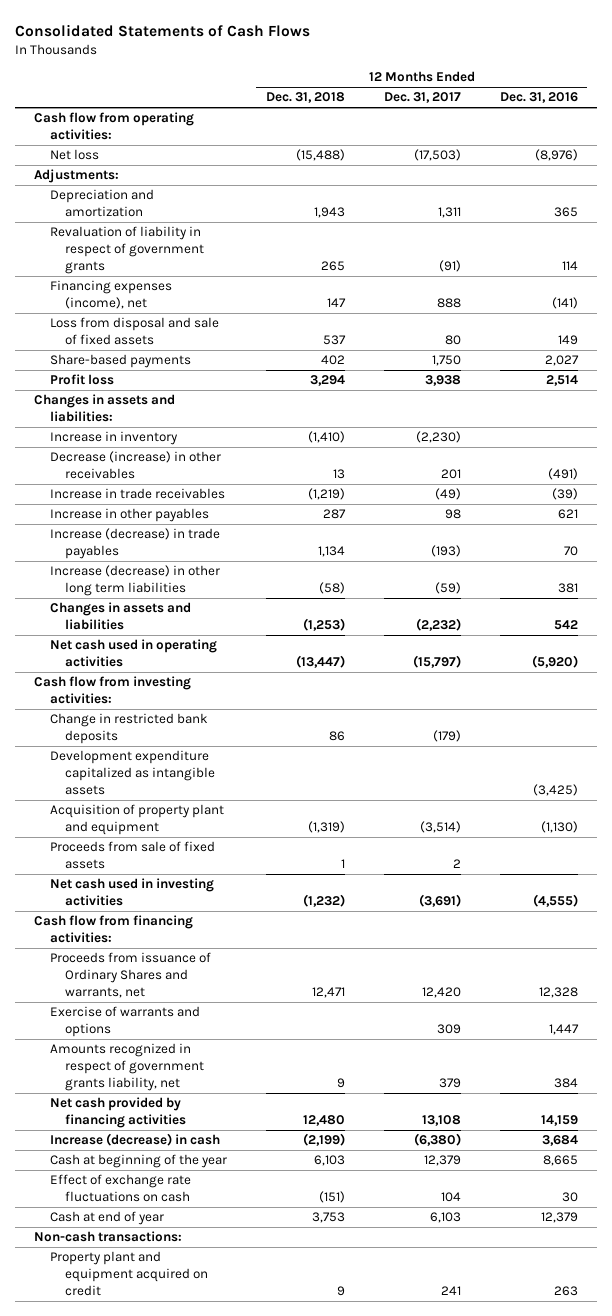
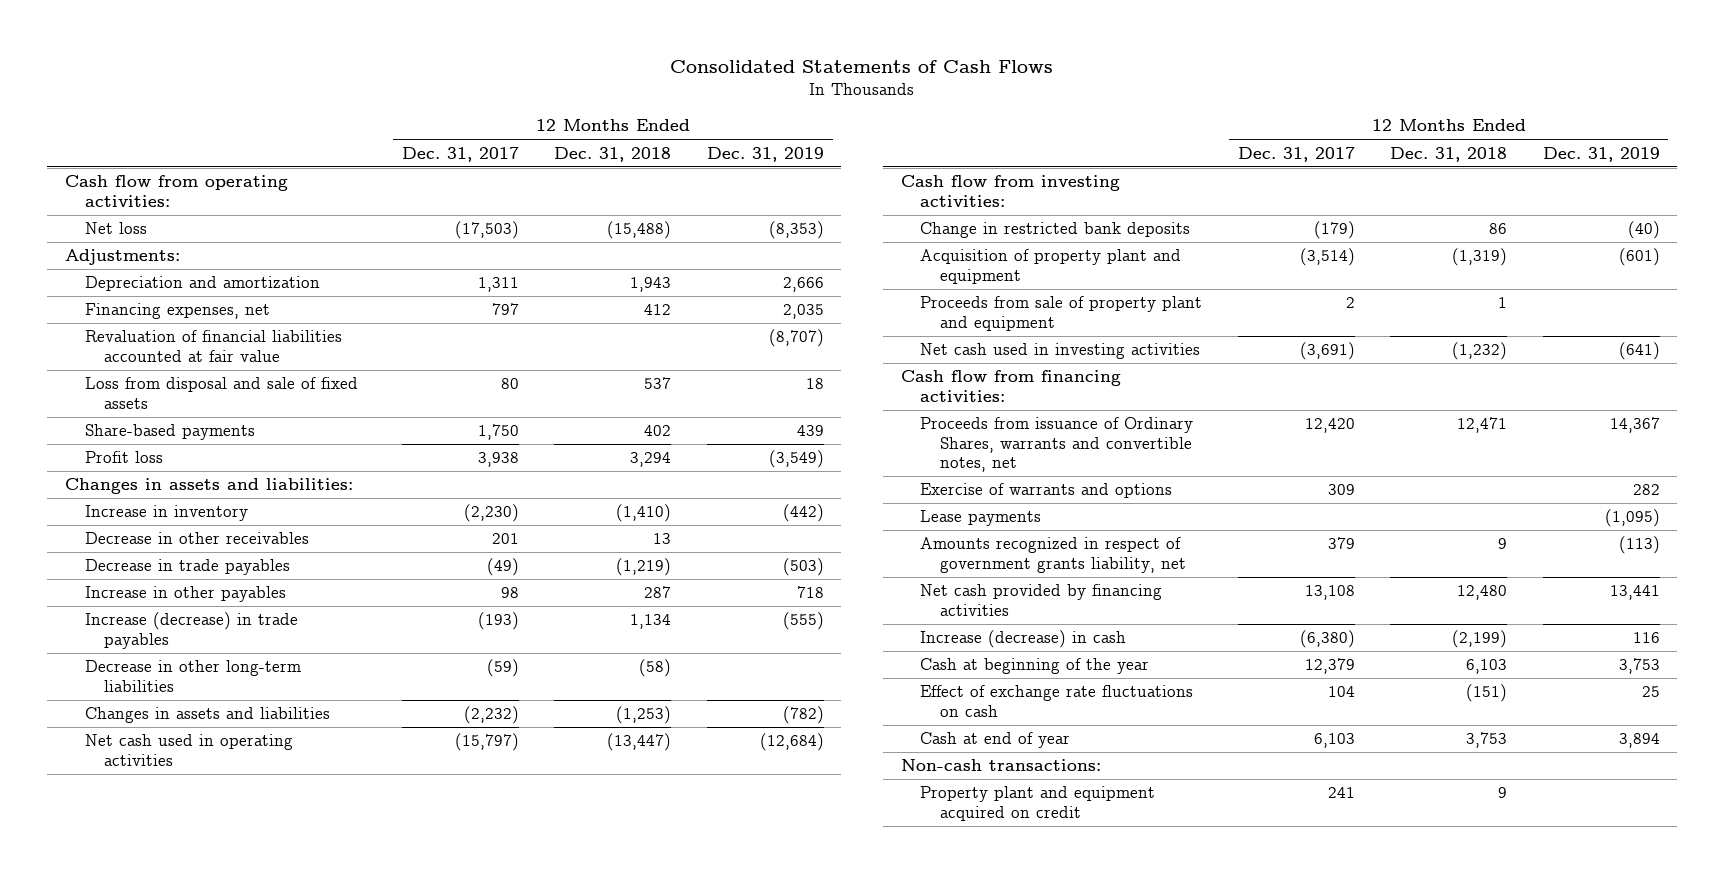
[499,92,578,104] Dec. 31, 2016 -> none
none -> [706,146,824,162] Dec. 31, 2019
[49,226,205,274] Revaluation of liability in respect of government grants -> none
[49,280,172,310] Financing expenses (income), net -> [84,303,270,320] Financing expenses, net
[326,298,346,308] 147 -> [644,304,672,316] 412
[436,298,461,309] 888 -> [491,303,519,316] 797
none -> [84,330,342,362] Revaluation of financial liabilities accounted at fair value
[49,451,221,480] Decrease (increase) in other receivables -> [84,532,309,545] Decrease in other receivables
[49,488,225,500] Increase in trade receivables -> [84,559,290,576] Decrease in trade payables
[49,565,220,597] Increase (decrease) in other long term liabilities -> [84,660,301,692] Decrease in other long-term liabilities
[49,750,216,795] Development expenditure capitalized as intangible assets -> none
[49,841,215,870] Proceeds from sale of fixed assets -> none
none -> [920,296,1203,331] Proceeds from sale of property plant and equipment
[49,952,211,998] Proceeds from issuance of Ordinary Shares and warrants, net -> [920,417,1194,473] Proceeds from issuance of Ordinary Shares, warrants and convertible notes, net
none -> [920,510,1042,527] Lease payments

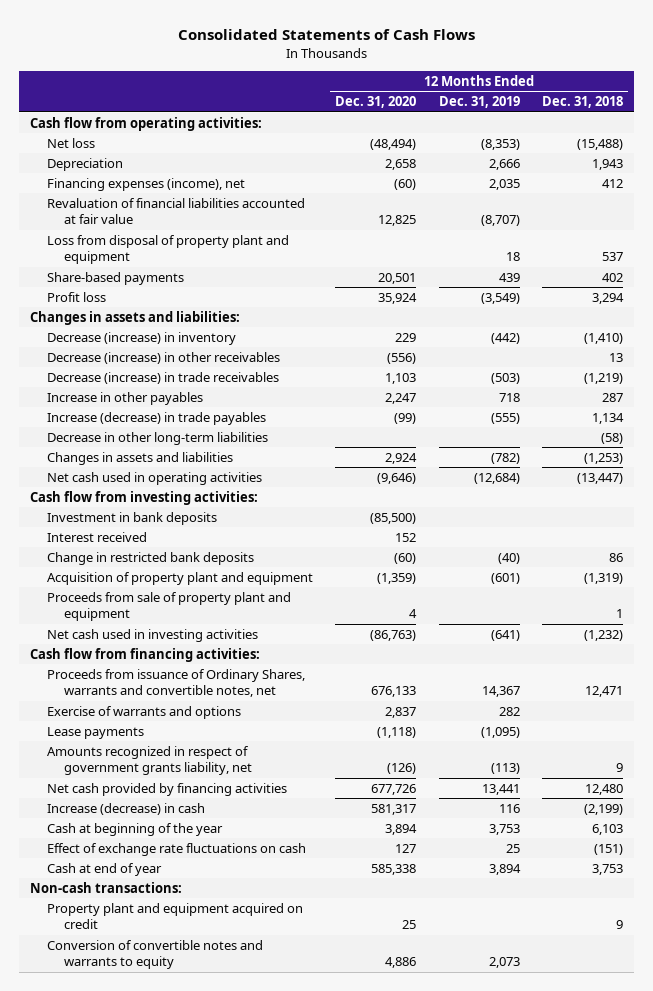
[401,146,519,162] Dec. 31, 2017 -> none
none -> [335,96,417,109] Dec. 31, 2020
[64,249,180,266] Adjustments: -> none
[84,276,320,292] Depreciation and amortization -> [47,158,124,172] Depreciation
[84,303,270,320] Financing expenses, net -> [47,178,246,192] Financing expenses (income), net
[84,377,358,409] Loss from disposal and sale of fixed assets -> [47,235,290,265] Loss from disposal of property plant and equipment
[84,505,248,522] Increase in inventory -> [47,332,237,346] Decrease (increase) in inventory
[84,532,309,545] Decrease in other receivables -> [47,352,281,365] Decrease (increase) in other receivables
[84,559,290,576] Decrease in trade payables -> [47,372,280,385] Decrease (increase) in trade receivables
none -> [47,512,218,526] Investment in bank deposits
none -> [47,532,148,543] Interest received
none -> [47,940,264,970] Conversion of convertible notes and warrants to equity

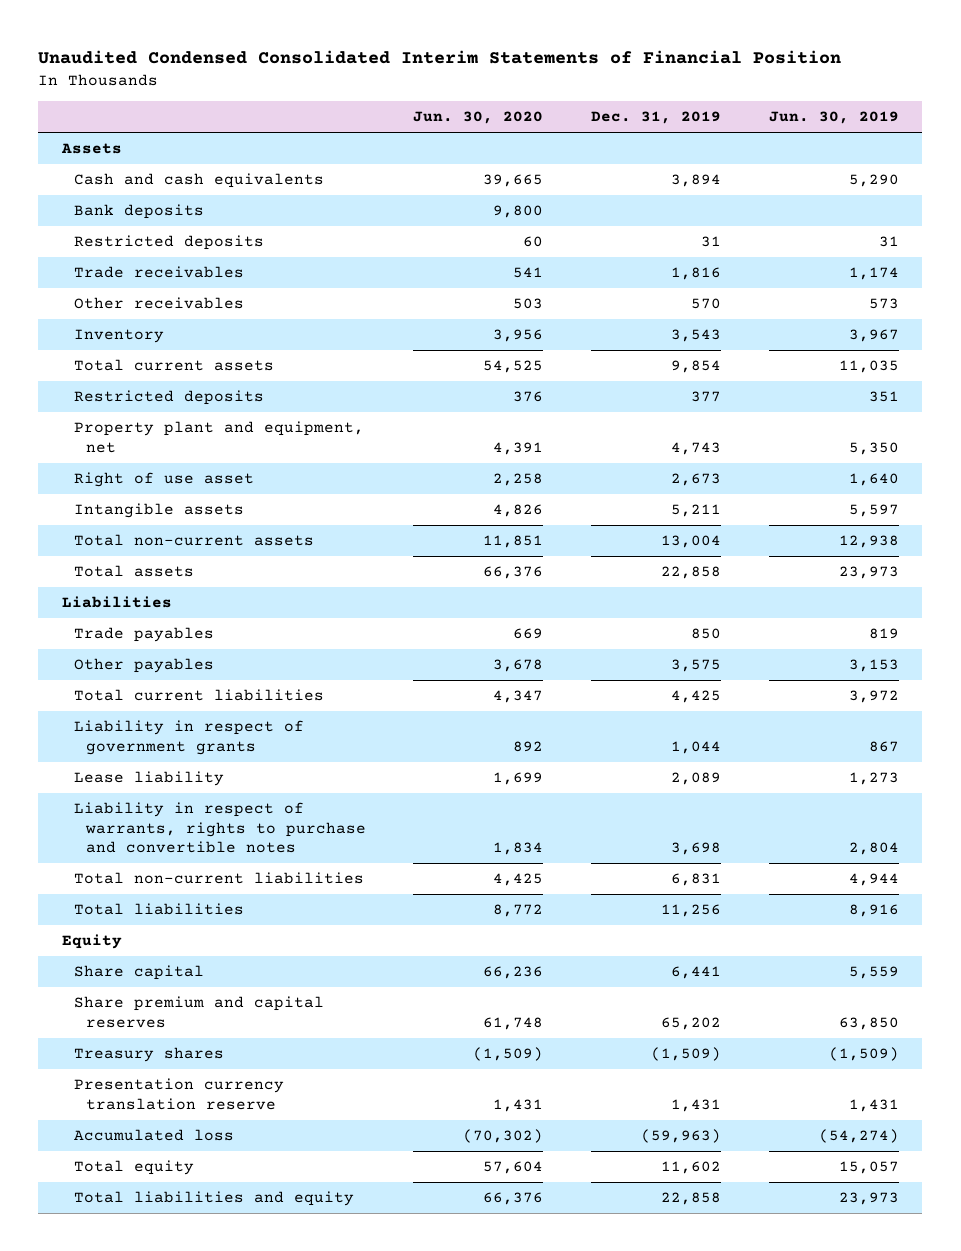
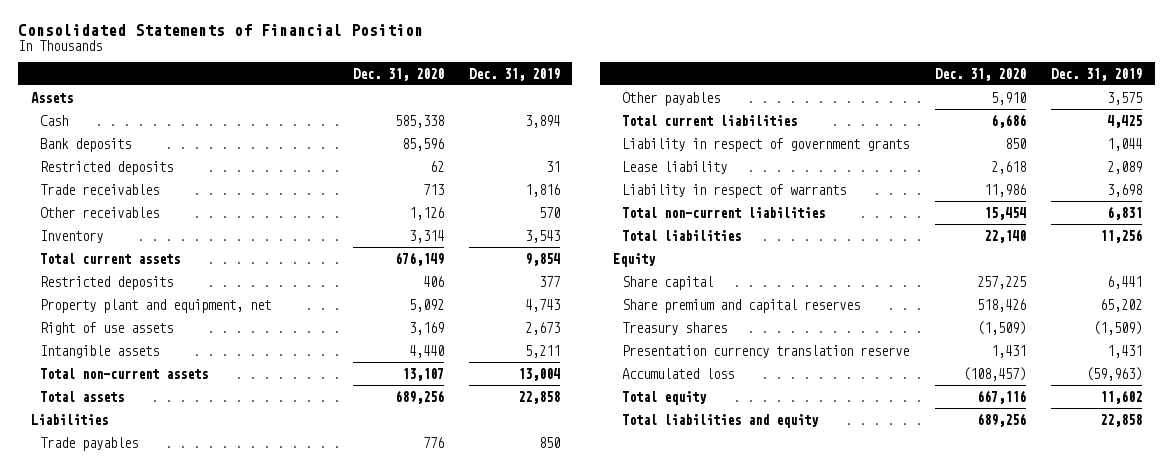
[38,50,842,65] Unaudited Condensed Consolidated Interim Statements of Financial Position -> [18,23,424,36] Consolidated Statements of Financial Position
[413,111,544,125] Jun. 30, 2020 -> none
[768,111,899,125] Jun. 30, 2019 -> none
none -> [352,67,444,81] Dec. 31, 2020
[74,173,325,189] Cash and cash equivalents -> [40,114,69,126] Cash
[74,472,255,488] Right of use asset -> [40,321,174,335] Right of use assets
[74,802,366,854] Liability in respect of warrants, rights to purchase and convertible notes -> [622,183,847,198] Liability in respect of warrants

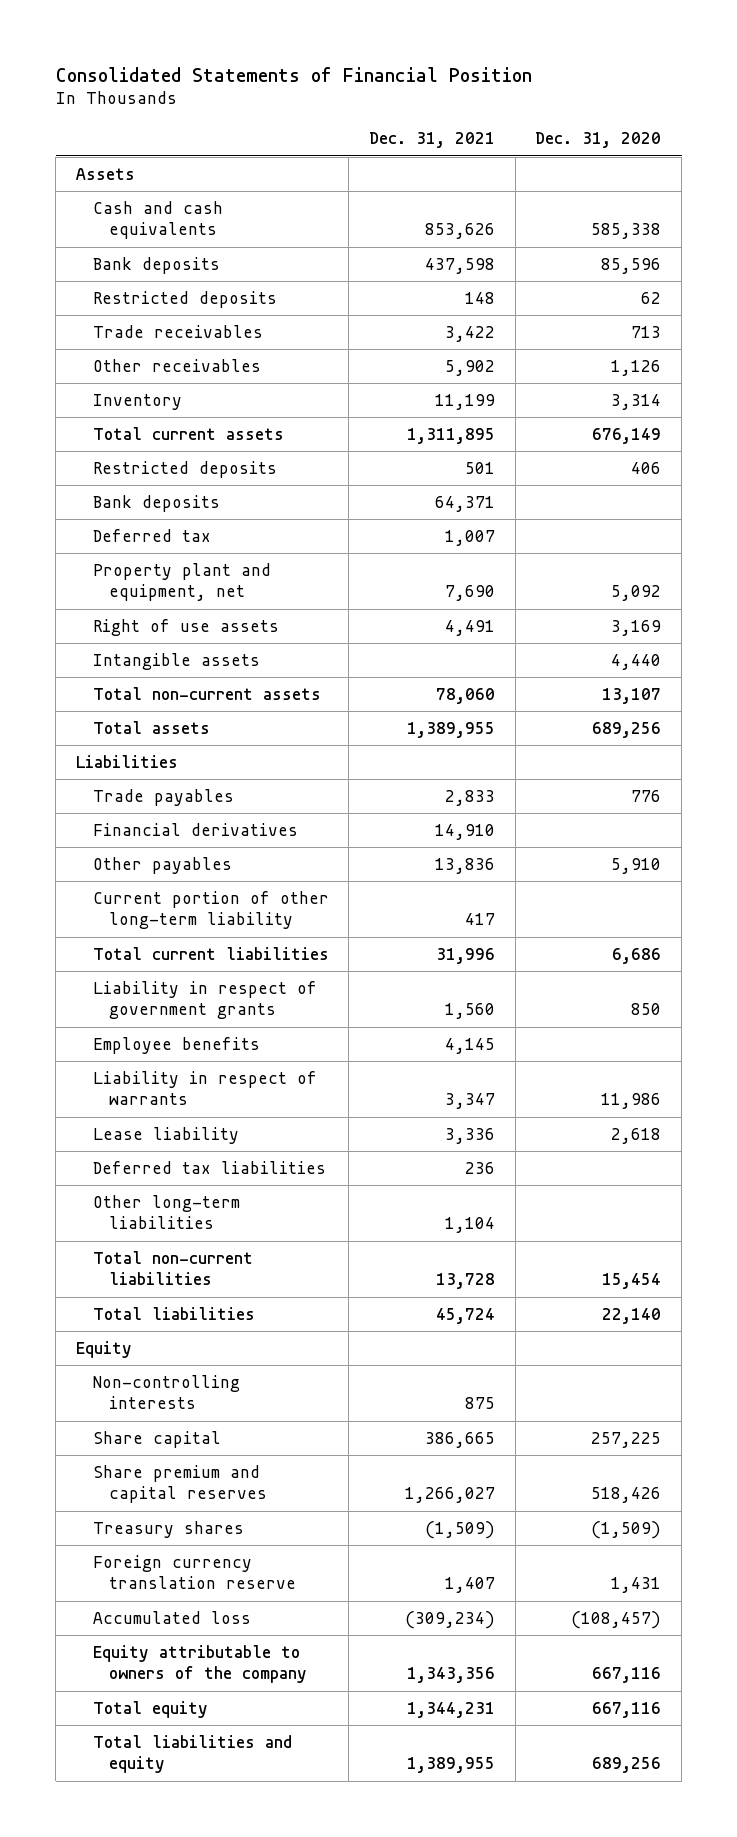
[468,67,560,81] Dec. 31, 2019 -> none
none -> [368,132,495,149] Dec. 31, 2021
[40,114,69,126] Cash -> [92,201,223,240] Cash and cash equivalents
none -> [92,495,220,513] Bank deposits
none -> [92,529,211,543] Deferred tax
none -> [92,823,298,837] Financial derivatives
none -> [92,891,329,930] Current portion of other long-term liability
none -> [92,1037,260,1055] Employee benefits
[622,160,728,174] Lease liability -> [92,1127,239,1145] Lease liability
none -> [92,1161,326,1175] Deferred tax liabilities
none -> [92,1195,240,1230] Other long-term liabilities
none -> [92,1375,240,1410] Non-controlling interests
[622,344,910,358] Presentation currency translation reserve -> [92,1555,297,1590] Foreign currency translation reserve
none -> [92,1645,308,1684] Equity attributable to owners of the company

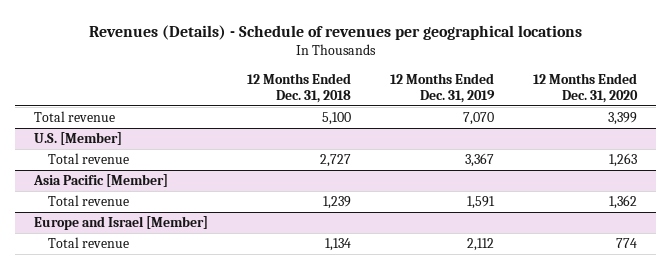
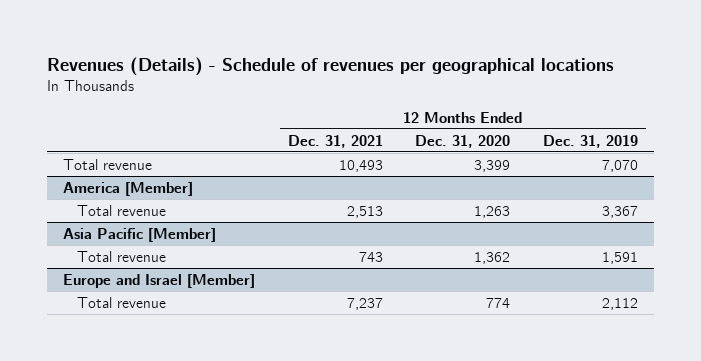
[247,73,352,104] 12 Months Ended Dec. 31, 2018 -> none
none -> [287,134,383,148] Dec. 31, 2021
[34,131,123,145] U.S. [Member] -> [63,181,194,196] America [Member]

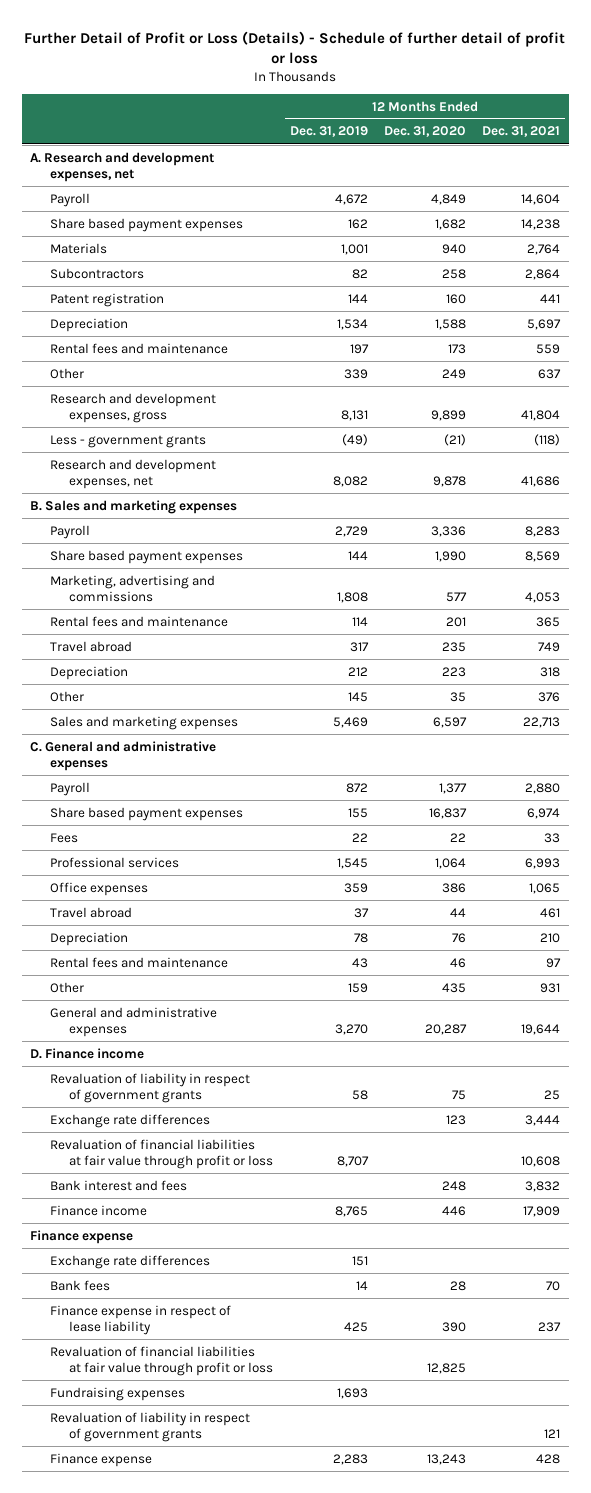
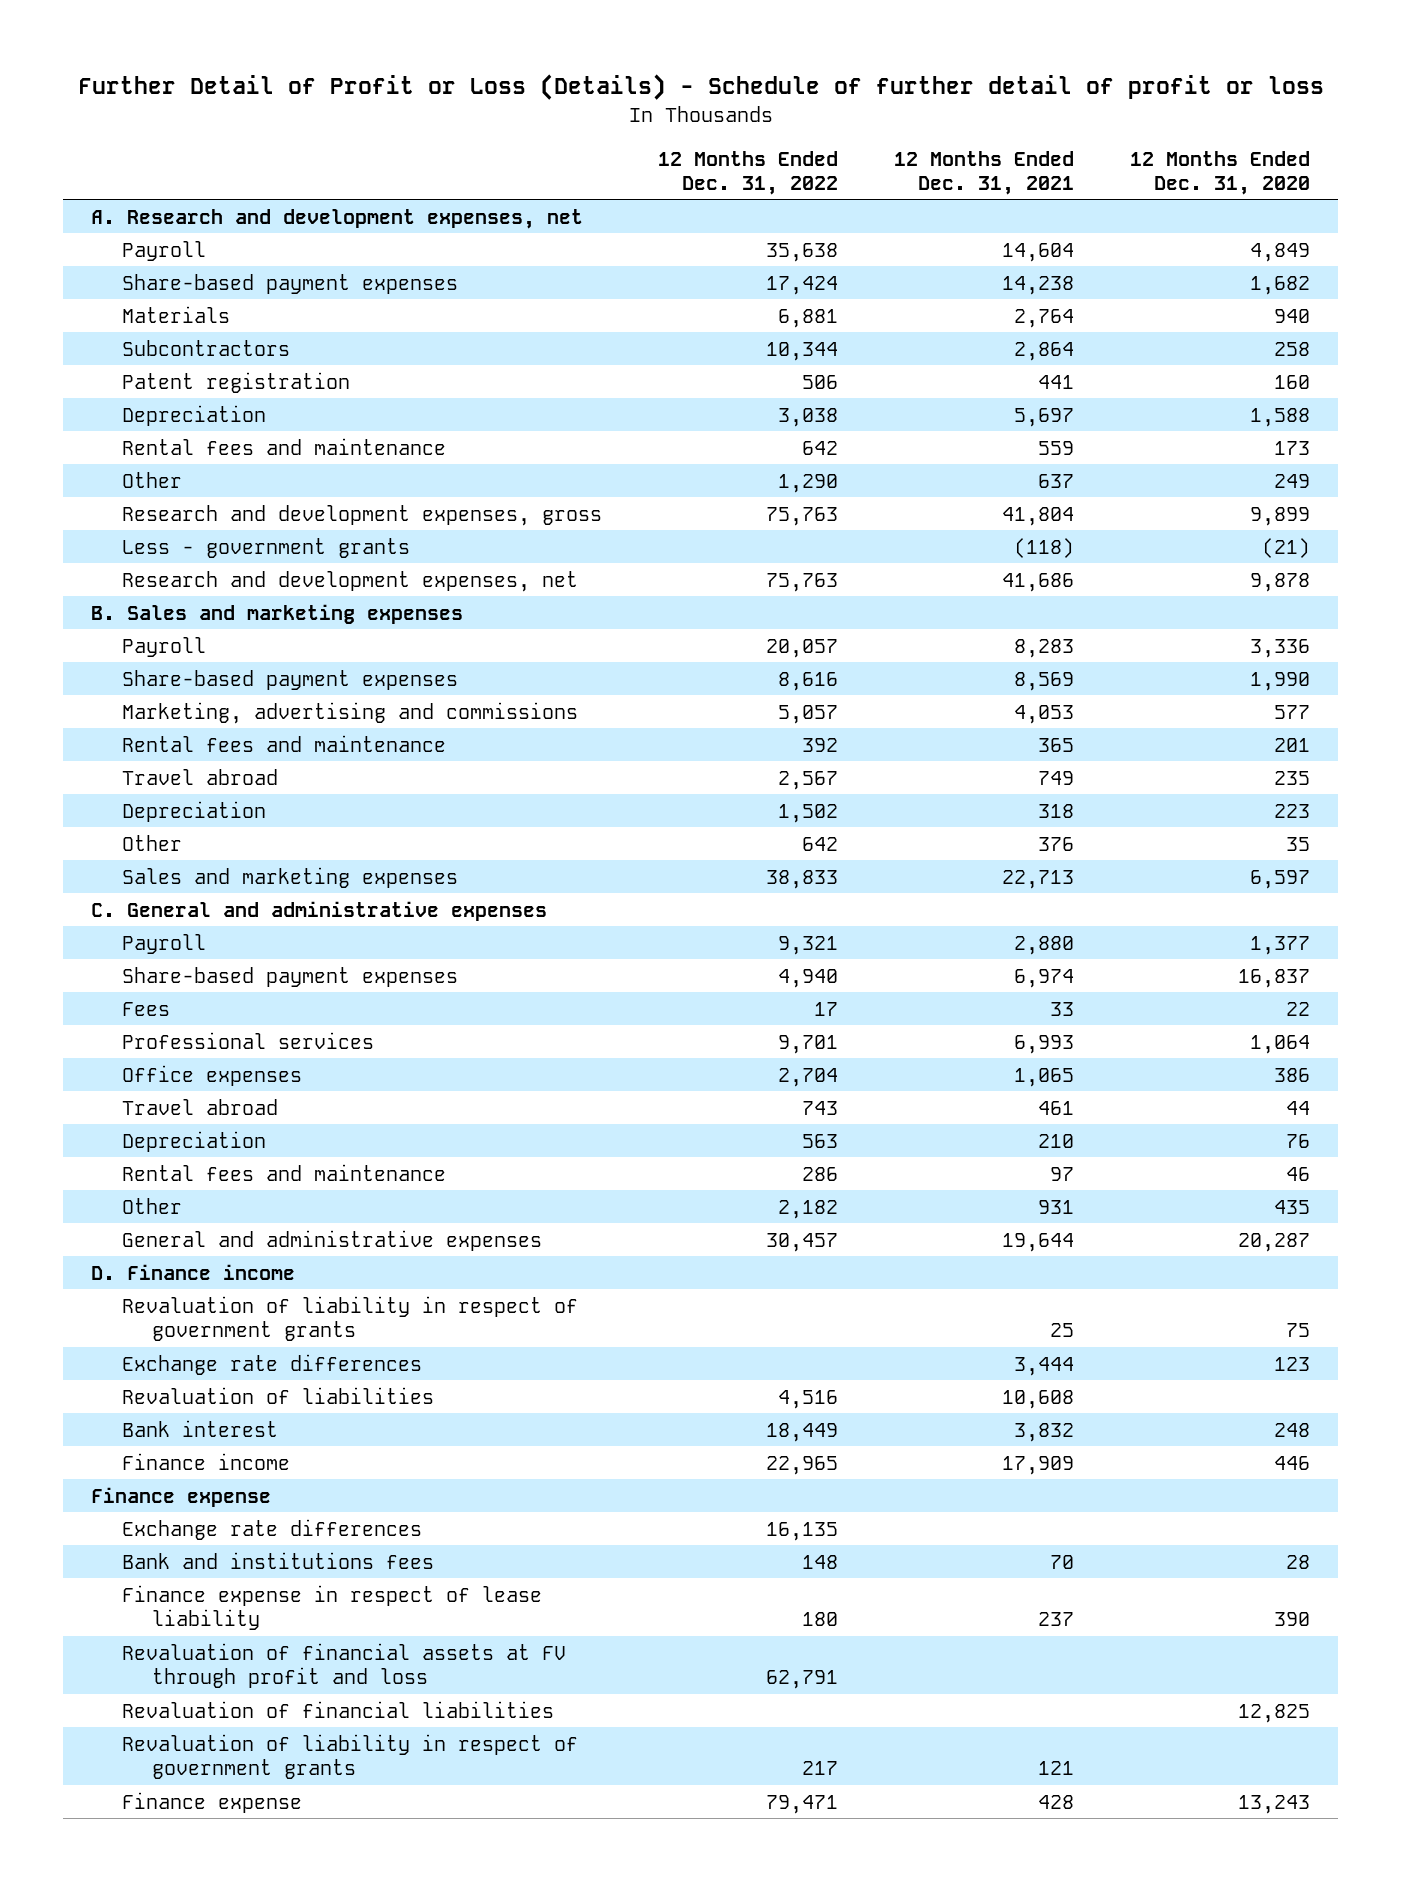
[289,126,368,138] Dec. 31, 2019 -> none
none -> [657,150,838,195] 12 Months Ended Dec. 31, 2022
[49,217,243,232] Share based payment expenses -> [121,273,458,294] Share-based payment expenses
[49,549,243,564] Share based payment expenses -> [121,669,458,690] Share-based payment expenses
[49,806,243,821] Share based payment expenses -> [121,966,458,987] Share-based payment expenses
[49,1138,274,1169] Revaluation of financial liabilities at fair value through profit or loss -> [121,1386,434,1404] Revaluation of liabilities
[49,1179,187,1191] Bank interest and fees -> [121,1419,278,1437] Bank interest
[49,1279,110,1291] Bank fees -> [121,1551,434,1569] Bank and institutions fees
[49,1386,185,1401] Fundraising expenses -> none
none -> [121,1642,566,1688] Revaluation of financial assets at FV through profit and loss
[49,1345,274,1376] Revaluation of financial liabilities at fair value through profit or loss -> [121,1700,554,1718] Revaluation of financial liabilities

